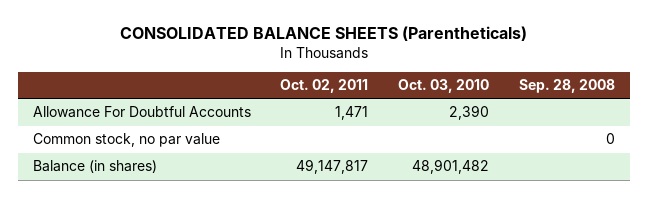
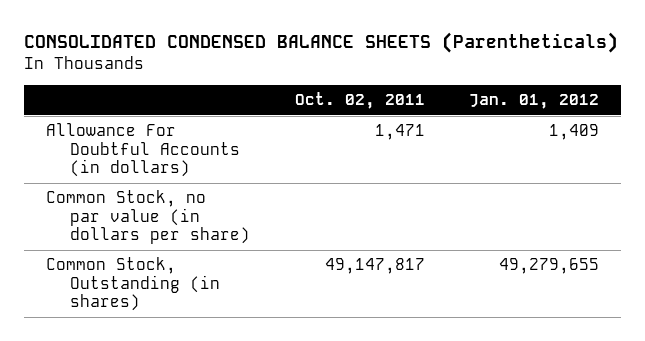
[119,26,527,42] CONSOLIDATED BALANCE SHEETS (Parentheticals) -> [24,32,619,54] CONSOLIDATED CONDENSED BALANCE SHEETS (Parentheticals)
[398,79,490,94] Oct. 03, 2010 -> none
[518,79,615,94] Sep. 28, 2008 -> none
none -> [468,94,599,110] Jan. 01, 2012
[32,106,251,119] Allowance For Doubtful Accounts -> [46,123,241,178] Allowance For Doubtful Accounts (in dollars)
[32,133,220,148] Common stock, no par value -> [46,190,251,245] Common Stock, no par value (in dollars per share)
[32,160,157,174] Balance (in shares) -> [46,257,221,312] Common Stock, Outstanding (in shares)

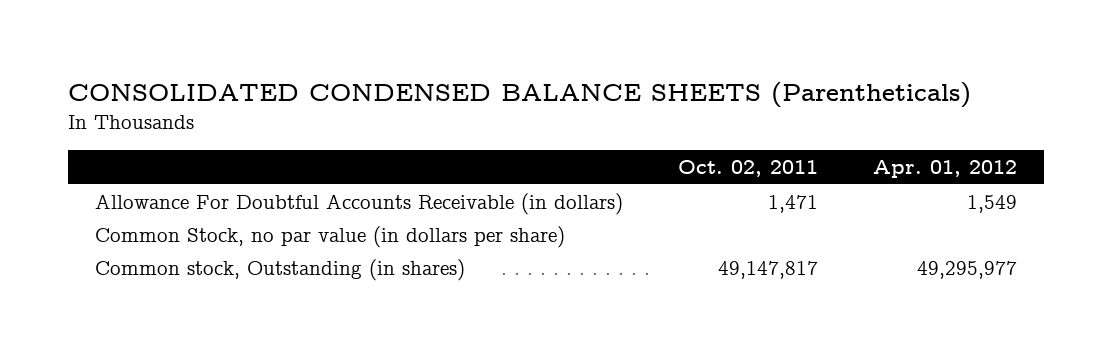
[468,94,599,110] Jan. 01, 2012 -> none
none -> [872,160,1017,179] Apr. 01, 2012
[46,123,241,178] Allowance For Doubtful Accounts (in dollars) -> [95,192,624,215] Allowance For Doubtful Accounts Receivable (in dollars)
[46,257,221,312] Common Stock, Outstanding (in shares) -> [95,258,466,281] Common stock, Outstanding (in shares)

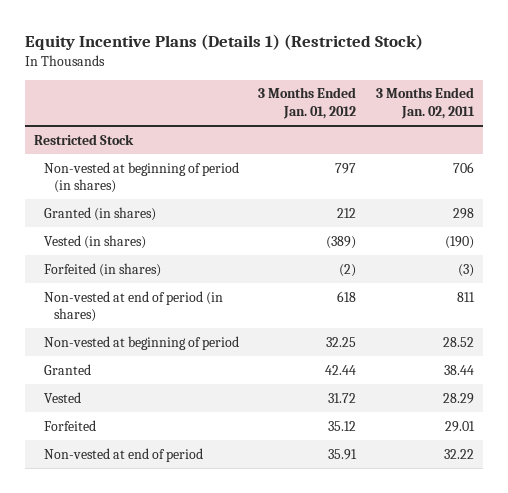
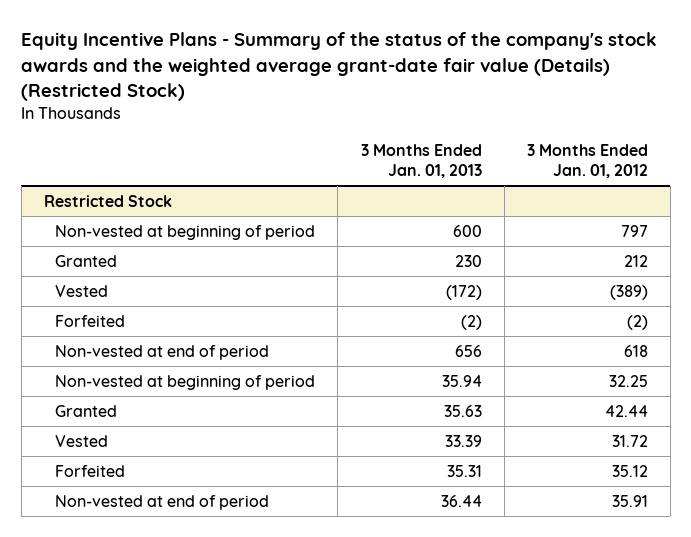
[24,33,423,50] Equity Incentive Plans (Details 1) (Restricted Stock) -> [21,32,658,101] Equity Incentive Plans - Summary of the status of the company's stock awards and the weighted average grant-date fair value (Details) (Restricted Stock)
[375,87,475,120] 3 Months Ended Jan. 02, 2011 -> none
none -> [360,143,482,179] 3 Months Ended Jan. 01, 2013
[44,161,240,194] Non-vested at beginning of period (in shares) -> [55,224,316,240] Non-vested at beginning of period
[44,206,157,221] Granted (in shares) -> [55,254,118,267] Granted
[44,234,147,249] Vested (in shares) -> [55,284,109,297] Vested
[44,262,162,277] Forfeited (in shares) -> [55,314,126,327] Forfeited
[44,290,224,323] Non-vested at end of period (in shares) -> [55,344,270,360] Non-vested at end of period

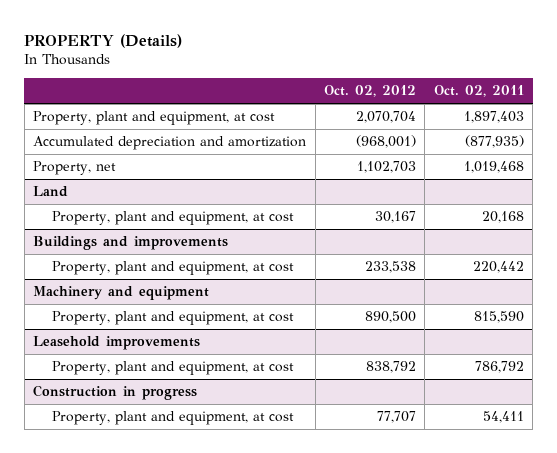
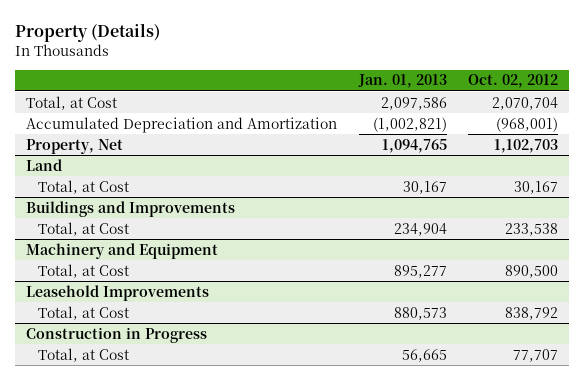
[24,33,183,48] PROPERTY (Details) -> [15,23,161,43] Property (Details)
[433,85,524,98] Oct. 02, 2011 -> none
none -> [357,74,447,89] Jan. 01, 2013
[33,111,276,126] Property, plant and equipment, at cost -> [26,95,118,110] Total, at Cost
[33,136,307,151] Accumulated depreciation and amortization -> [26,116,338,133] Accumulated Depreciation and Amortization
[33,161,117,176] Property, net -> [26,138,124,154] Property, Net
[52,211,295,226] Property, plant and equipment, at cost -> [37,179,129,194] Total, at Cost
[33,236,229,251] Buildings and improvements -> [26,200,236,217] Buildings and Improvements
[52,261,295,276] Property, plant and equipment, at cost -> [37,221,129,236] Total, at Cost
[33,286,210,301] Machinery and equipment -> [26,242,219,259] Machinery and Equipment
[52,311,295,326] Property, plant and equipment, at cost -> [37,263,129,278] Total, at Cost
[33,336,201,351] Leasehold improvements -> [26,284,210,301] Leasehold Improvements
[52,361,295,376] Property, plant and equipment, at cost -> [37,305,129,320] Total, at Cost
[33,385,198,401] Construction in progress -> [26,326,208,343] Construction in Progress
[52,411,295,426] Property, plant and equipment, at cost -> [37,347,129,362] Total, at Cost

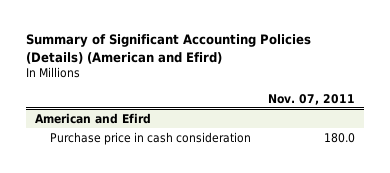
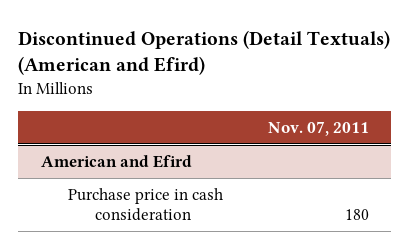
[26,33,312,64] Summary of Significant Accounting Policies (Details) (American and Efird) -> [18,29,391,76] Discontinued Operations (Detail Textuals) (American and Efird)
[324,132,356,143] 180.0 -> [344,208,369,220] 180

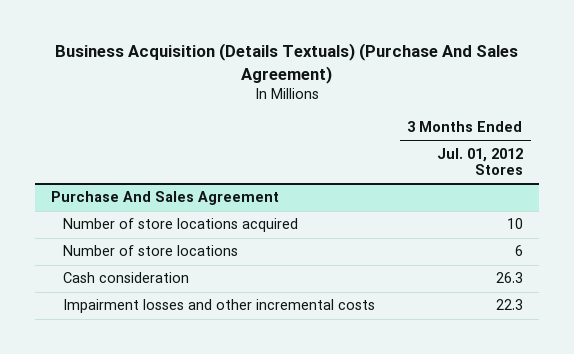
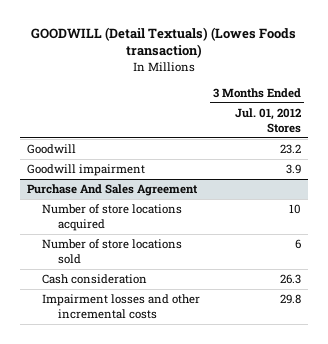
[55,43,519,84] Business Acquisition (Details Textuals) (Purchase And Sales Agreement) -> [30,26,296,59] GOODWILL (Detail Textuals) (Lowes Foods transaction)
none -> [26,144,76,155] Goodwill
none -> [26,164,145,177] Goodwill impairment
[63,245,239,257] Number of store locations -> [42,239,183,264] Number of store locations sold
[495,299,523,311] 22.3 -> [280,294,302,305] 29.8

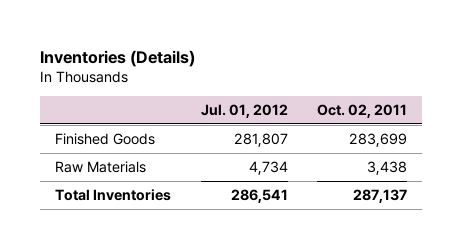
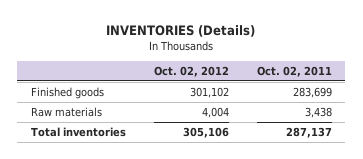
[40,49,196,67] Inventories (Details) -> [106,24,256,37] INVENTORIES (Details)
[200,103,288,118] Jul. 01, 2012 -> none
none -> [153,65,229,77] Oct. 02, 2012
[55,132,156,145] Finished Goods -> [30,86,104,99] Finished goods
[55,160,147,173] Raw Materials -> [30,106,102,117] Raw materials
[55,188,172,201] Total Inventories -> [30,126,126,137] Total inventories

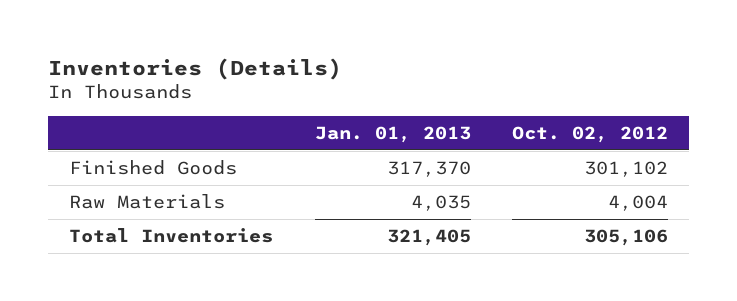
[106,24,256,37] INVENTORIES (Details) -> [48,58,343,81] Inventories (Details)
[256,65,332,77] Oct. 02, 2011 -> none
none -> [314,125,471,143] Jan. 01, 2013
[30,86,104,99] Finished goods -> [69,159,238,175] Finished Goods
[30,106,102,117] Raw materials -> [69,193,226,209] Raw Materials
[30,126,126,137] Total inventories -> [69,227,274,243] Total Inventories

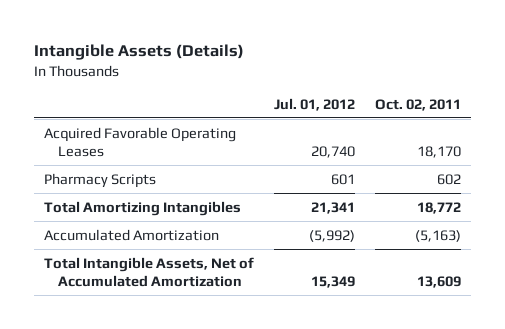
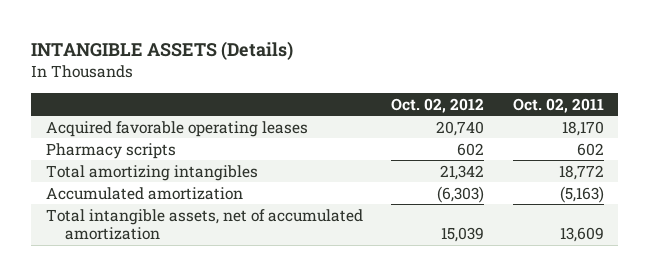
[34,44,245,61] Intangible Assets (Details) -> [31,40,294,60] INTANGIBLE ASSETS (Details)
[273,97,355,111] Jul. 01, 2012 -> none
none -> [391,97,485,113] Oct. 02, 2012
[44,126,237,158] Acquired Favorable Operating Leases -> [45,120,308,137] Acquired favorable operating leases
[44,172,157,188] Pharmacy Scripts -> [45,142,176,159] Pharmacy scripts
[44,200,242,216] Total Amortizing Intangibles -> [45,164,258,181] Total amortizing intangibles
[44,228,220,241] Accumulated Amortization -> [45,186,243,200] Accumulated amortization
[44,256,255,288] Total Intangible Assets, Net of Accumulated Amortization -> [45,208,363,241] Total intangible assets, net of accumulated amortization

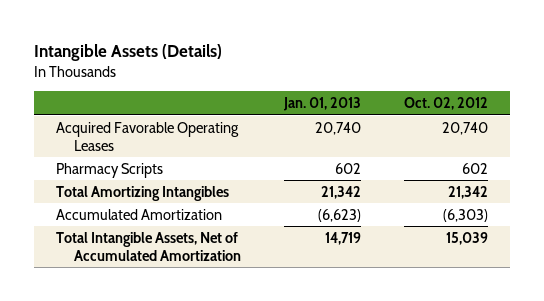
[31,40,294,60] INTANGIBLE ASSETS (Details) -> [34,44,223,62] Intangible Assets (Details)
[512,97,604,113] Oct. 02, 2011 -> none
none -> [282,97,361,112] Jan. 01, 2013
[45,120,308,137] Acquired favorable operating leases -> [56,121,240,151] Acquired Favorable Operating Leases
[45,142,176,159] Pharmacy scripts -> [56,162,164,178] Pharmacy Scripts
[45,164,258,181] Total amortizing intangibles -> [56,185,230,201] Total Amortizing Intangibles
[45,186,243,200] Accumulated amortization -> [56,208,223,220] Accumulated Amortization
[45,208,363,241] Total intangible assets, net of accumulated amortization -> [56,231,241,261] Total Intangible Assets, Net of Accumulated Amortization

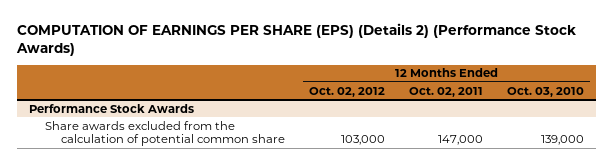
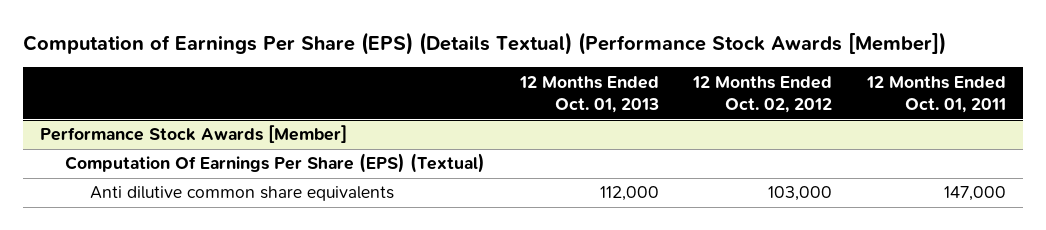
[15,22,576,56] COMPUTATION OF EARNINGS PER SHARE (EPS) (Details 2) (Performance Stock Awards) -> [22,31,946,55] Computation of Earnings Per Share (EPS) (Details Textual) (Performance Stock Awards [Member])
[409,86,484,97] Oct. 02, 2011 -> none
[507,86,585,97] Oct. 03, 2010 -> none
none -> [518,75,659,114] 12 Months Ended Oct. 01, 2013
none -> [865,75,1006,114] 12 Months Ended Oct. 01, 2011
[28,103,194,113] Performance Stock Awards -> [40,125,348,144] Performance Stock Awards [Member]
none -> [64,153,485,174] Computation Of Earnings Per Share (EPS) (Textual)
[45,120,286,147] Share awards excluded from the calculation of potential common share -> [89,186,394,202] Anti dilutive common share equivalents

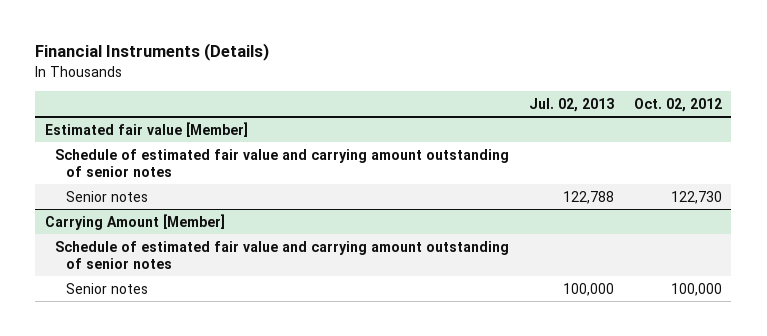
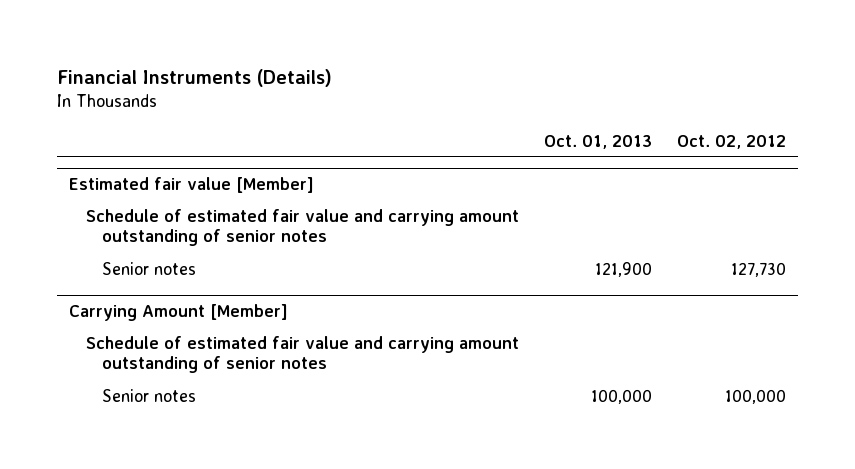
[529,97,615,112] Jul. 02, 2013 -> none
none -> [543,134,652,149] Oct. 01, 2013
[670,190,722,204] 122,730 -> [730,262,786,278] 127,730

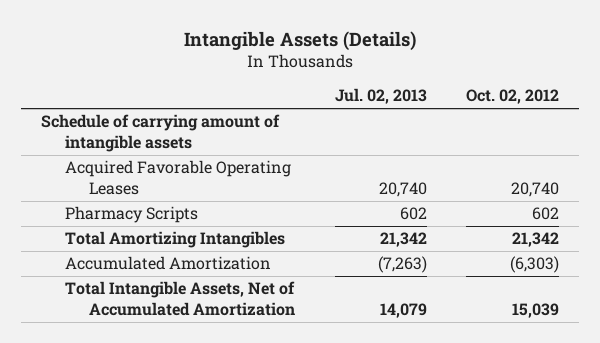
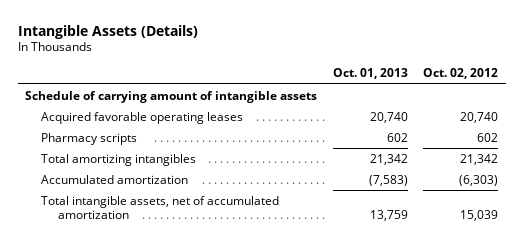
[334,88,427,105] Jul. 02, 2013 -> none
none -> [332,68,408,80] Oct. 01, 2013
[64,160,291,195] Acquired Favorable Operating Leases -> [41,111,244,124] Acquired favorable operating leases
[64,206,198,224] Pharmacy Scripts -> [41,132,138,145] Pharmacy scripts
[64,231,285,249] Total Amortizing Intangibles -> [41,153,197,166] Total amortizing intangibles
[64,256,271,271] Accumulated Amortization -> [41,174,189,184] Accumulated amortization
[64,281,295,316] Total Intangible Assets, Net of Accumulated Amortization -> [41,195,280,219] Total intangible assets, net of accumulated amortization

